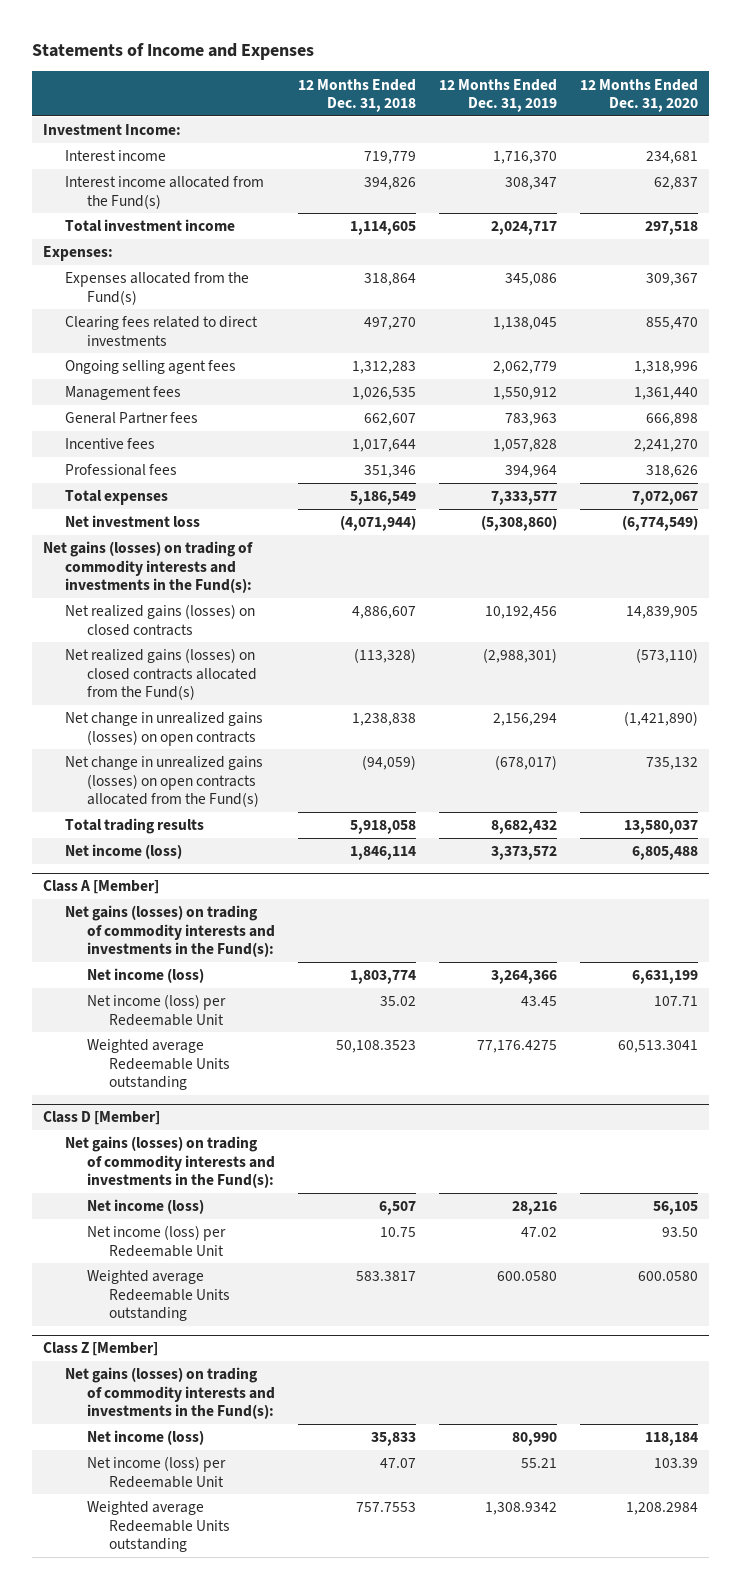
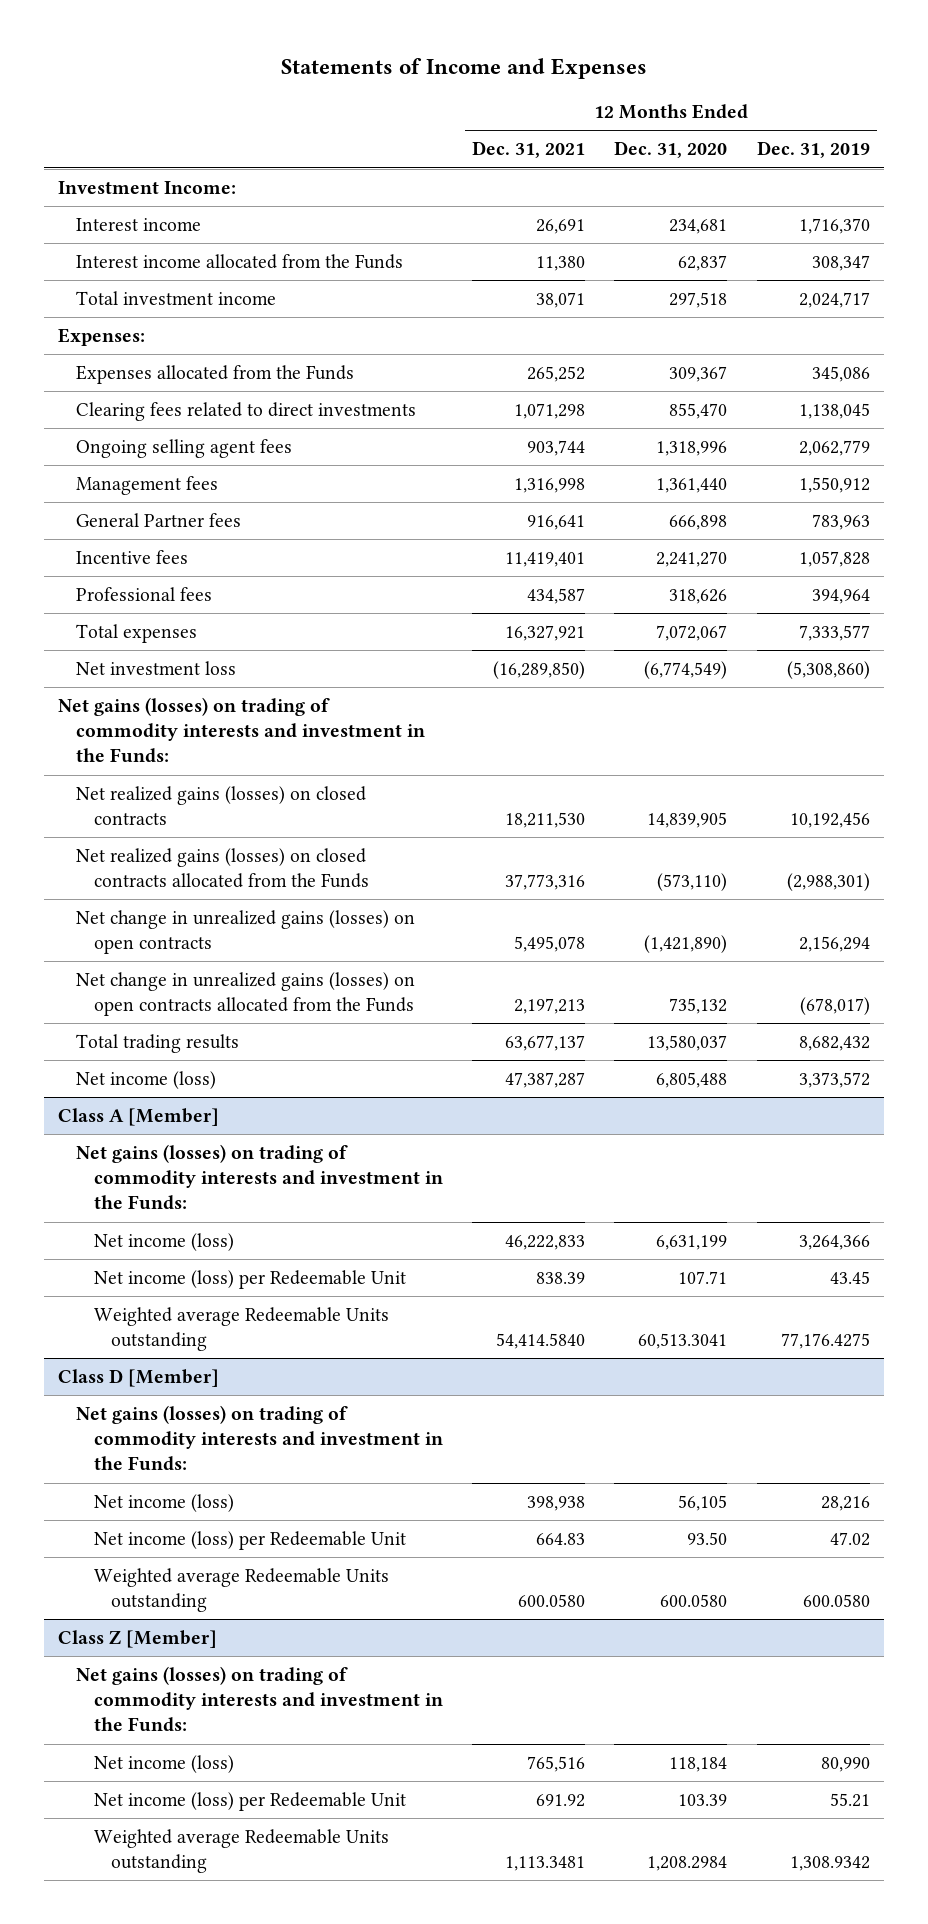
[297,78,416,113] 12 Months Ended Dec. 31, 2018 -> none
none -> [471,141,585,159] Dec. 31, 2021
[65,176,265,209] Interest income allocated from the Fund(s) -> [76,253,404,269] Interest income allocated from the Funds
[65,272,250,305] Expenses allocated from the Fund(s) -> [76,364,355,384] Expenses allocated from the Funds
[43,541,254,594] Net gains (losses) on trading of commodity interests and investments in the Fund(s): -> [58,696,426,764] Net gains (losses) on trading of commodity interests and investment in the Funds:
[65,648,257,701] Net realized gains (losses) on closed contracts allocated from the Fund(s) -> [76,847,369,889] Net realized gains (losses) on closed contracts allocated from the Funds
[65,756,264,808] Net change in unrealized gains (losses) on open contracts allocated from the Fund(s) -> [76,971,416,1017] Net change in unrealized gains (losses) on open contracts allocated from the Funds
[65,905,275,958] Net gains (losses) on trading of commodity interests and investments in the Fund(s): -> [76,1143,443,1211] Net gains (losses) on trading of commodity interests and investment in the Funds:
[65,1136,275,1189] Net gains (losses) on trading of commodity interests and investments in the Fund(s): -> [76,1404,443,1472] Net gains (losses) on trading of commodity interests and investment in the Funds:
[65,1367,275,1420] Net gains (losses) on trading of commodity interests and investments in the Fund(s): -> [76,1665,443,1733] Net gains (losses) on trading of commodity interests and investment in the Funds:

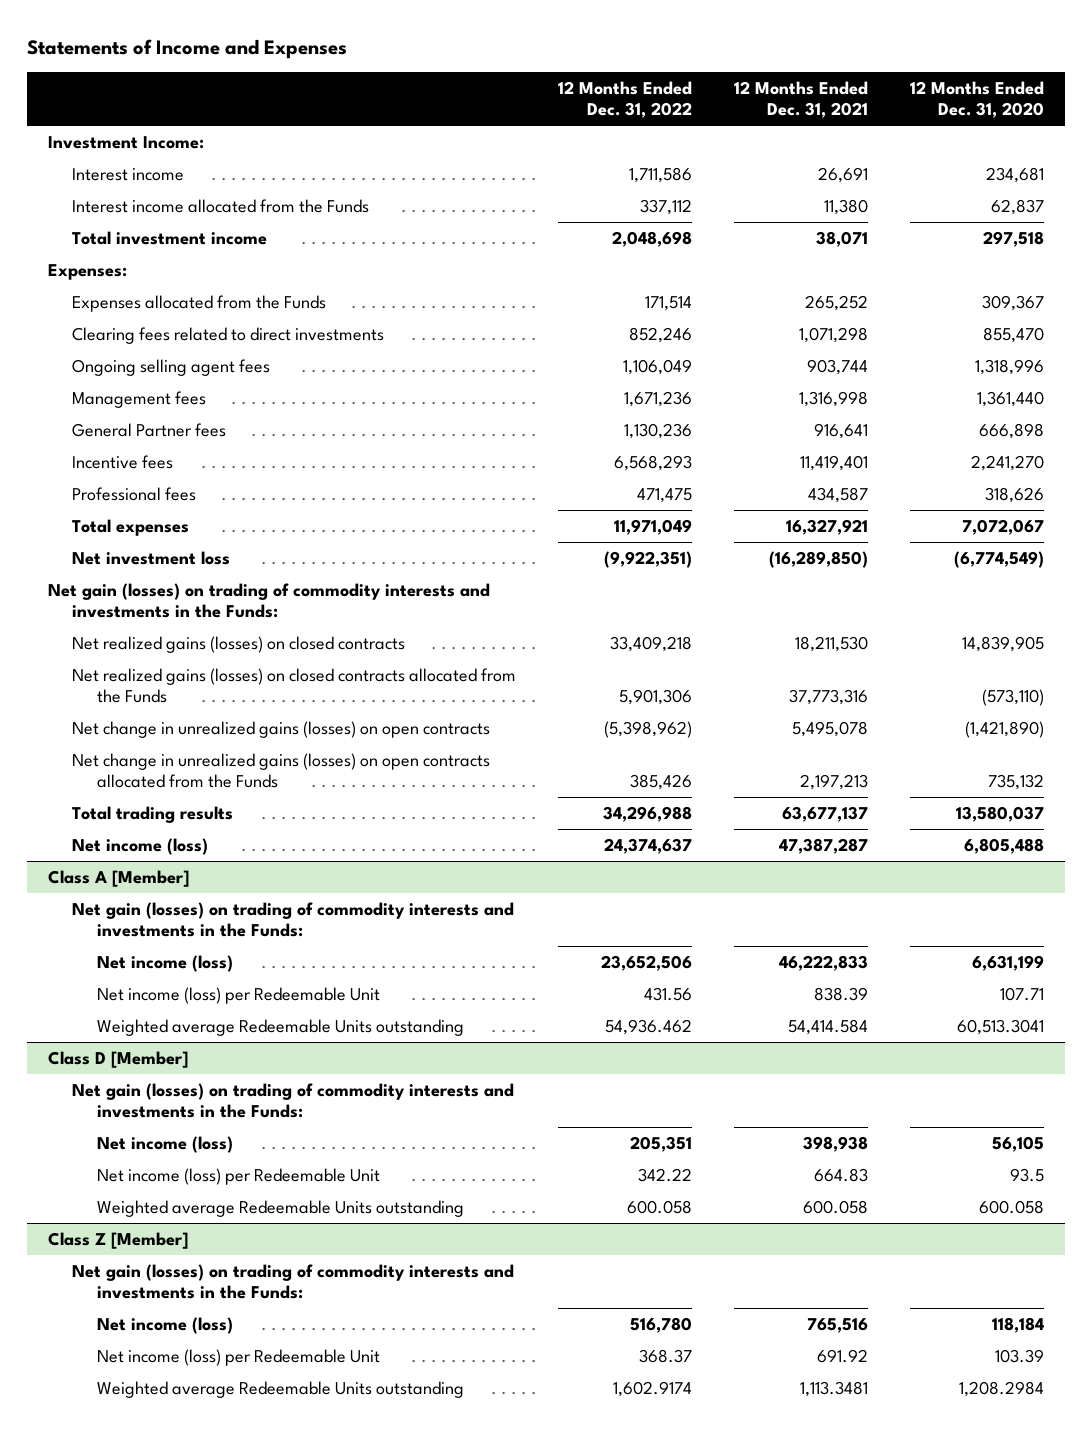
[756,141,870,159] Dec. 31, 2019 -> none
none -> [558,80,693,118] 12 Months Ended Dec. 31, 2022
[58,696,426,764] Net gains (losses) on trading of commodity interests and investment in the Funds: -> [47,582,490,618] Net gain (losses) on trading of commodity interests and investments in the Funds:
[76,1143,443,1211] Net gains (losses) on trading of commodity interests and investment in the Funds: -> [72,901,515,937] Net gain (losses) on trading of commodity interests and investments in the Funds:
[495,1333,585,1350] 54,414.5840 -> [788,1018,869,1035] 54,414.584
[76,1404,443,1472] Net gains (losses) on trading of commodity interests and investment in the Funds: -> [72,1082,515,1118] Net gain (losses) on trading of commodity interests and investments in the Funds:
[687,1531,728,1545] 93.50 -> [1009,1167,1044,1182] 93.5
[517,1594,585,1608] 600.0580 -> [803,1199,869,1214] 600.058
[660,1594,728,1608] 600.0580 -> [978,1199,1044,1214] 600.058
[76,1665,443,1733] Net gains (losses) on trading of commodity interests and investment in the Funds: -> [72,1263,515,1299] Net gain (losses) on trading of commodity interests and investments in the Funds:

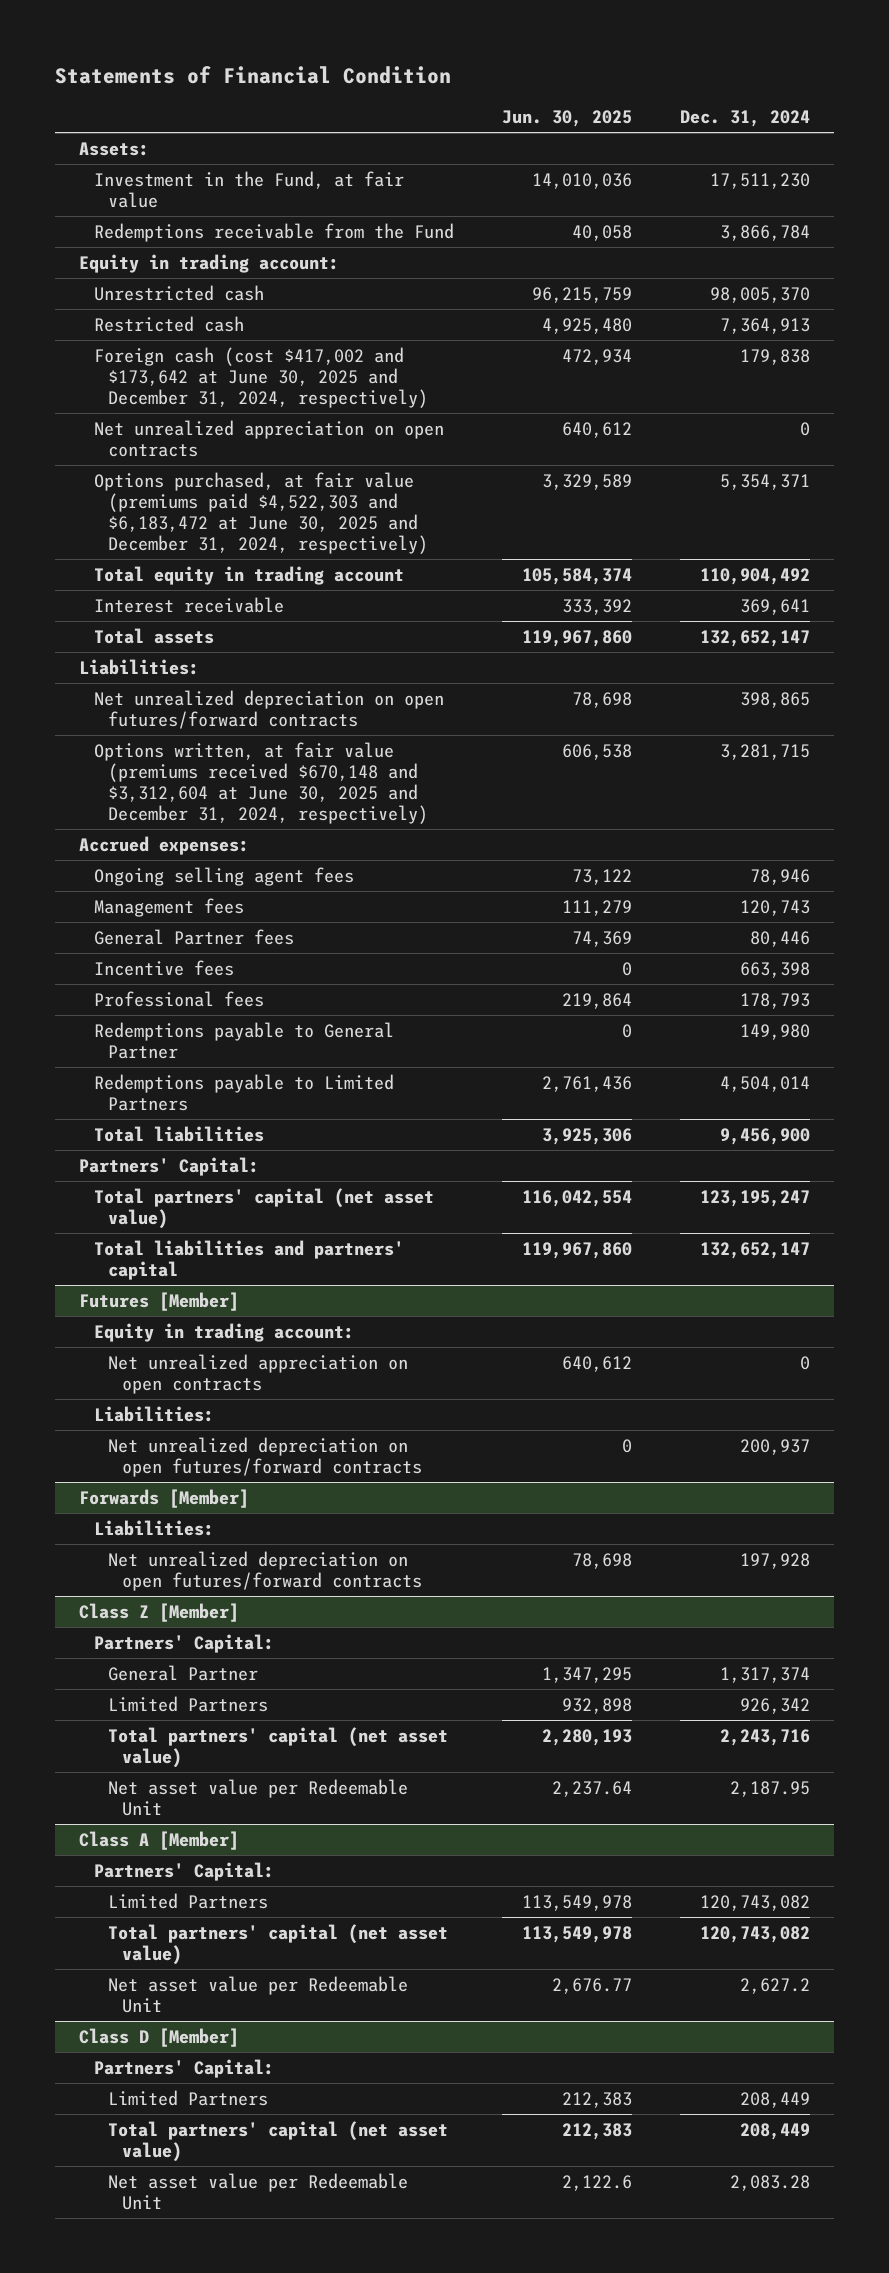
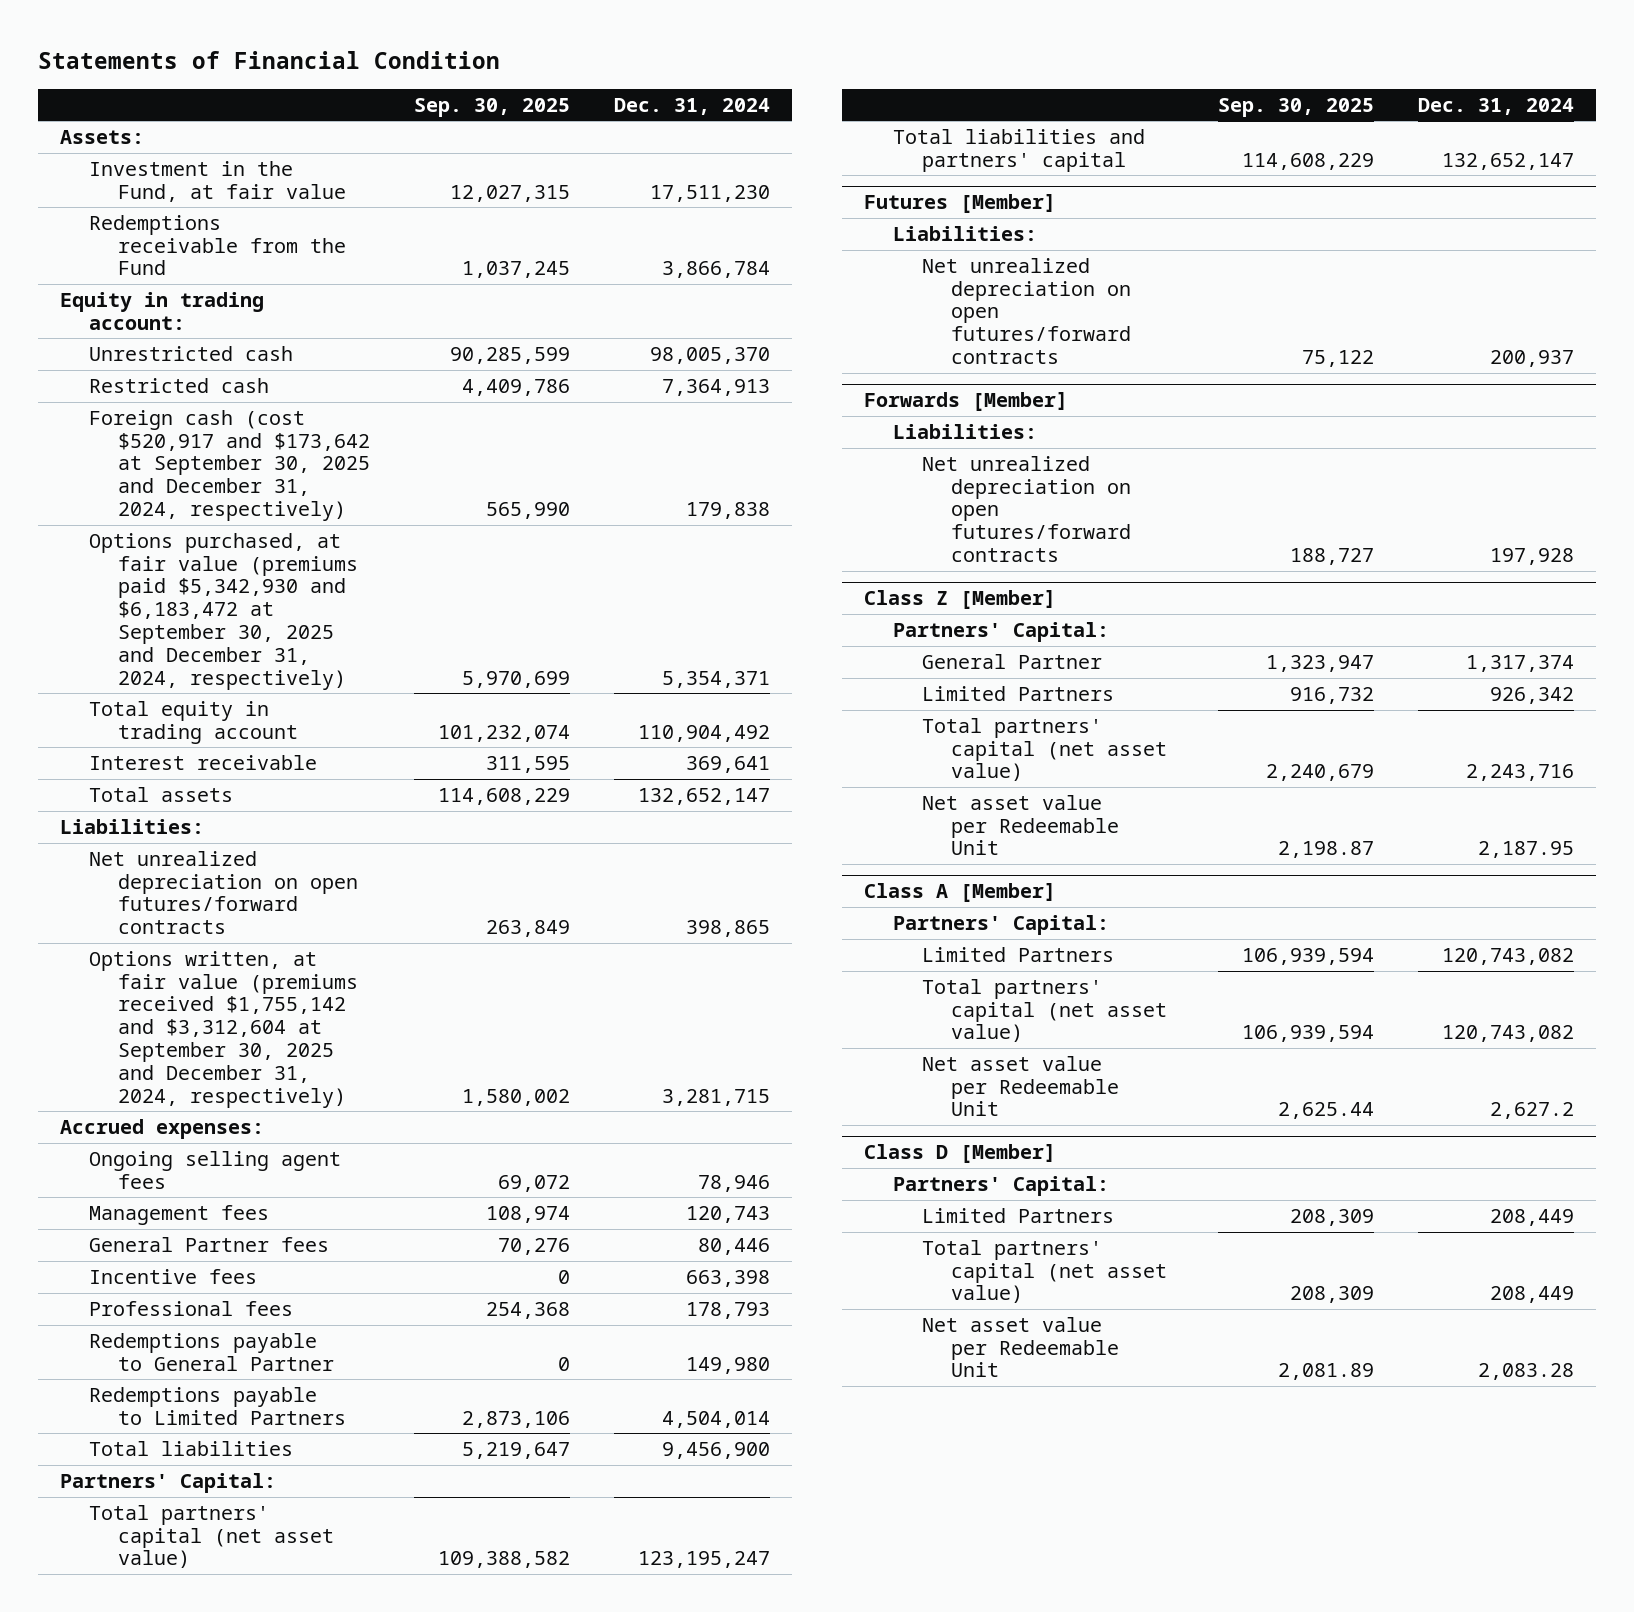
[501,110,632,128] Jun. 30, 2025 -> none
none -> [414,97,571,117] Sep. 30, 2025
[93,419,444,457] Net unrealized appreciation on open contracts -> none
[93,346,428,408] Foreign cash (cost $417,002 and $173,642 at June 30, 2025 and December 31, 2024, respectively) -> [89,409,371,522] Foreign cash (cost $520,917 and $173,642 at September 30, 2025 and December 31, 2024, respectively)
[93,471,428,554] Options purchased, at fair value (premiums paid $4,522,303 and $6,183,472 at June 30, 2025 and December 31, 2024, respectively) -> [89,532,359,690] Options purchased, at fair value (premiums paid $5,342,930 and $6,183,472 at September 30, 2025 and December 31, 2024, respectively)
[93,741,428,824] Options written, at fair value (premiums received $670,148 and $3,312,604 at June 30, 2025 and December 31, 2024, respectively) -> [89,950,359,1108] Options written, at fair value (premiums received $1,755,142 and $3,312,604 at September 30, 2025 and December 31, 2024, respectively)
[93,1322,354,1342] Equity in trading account: -> none
[107,1353,408,1394] Net unrealized appreciation on open contracts -> none

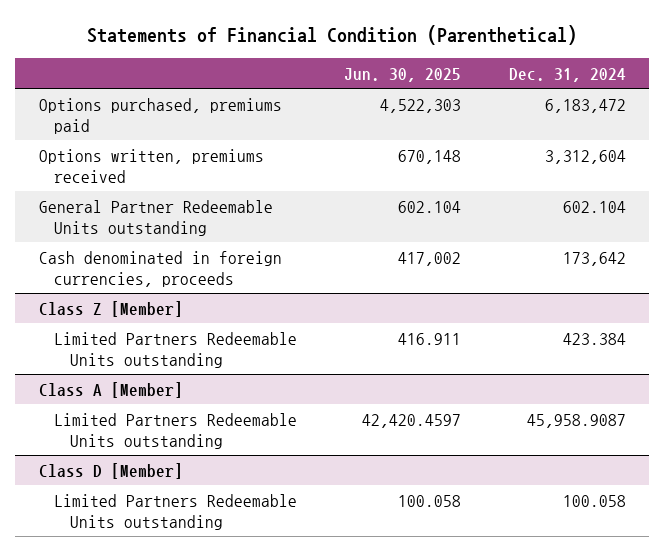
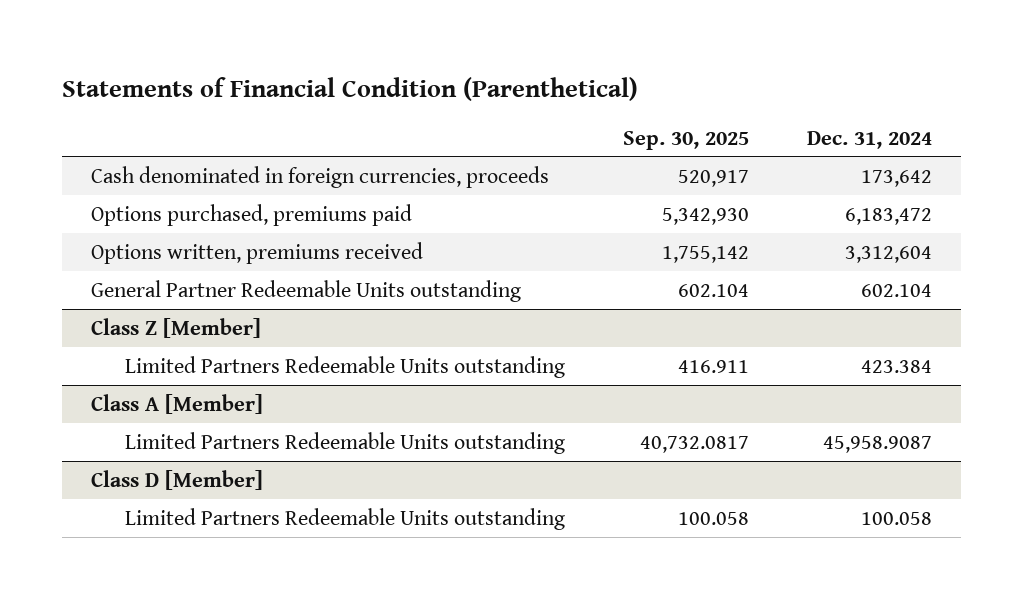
[344,67,462,82] Jun. 30, 2025 -> none
none -> [623,130,750,150] Sep. 30, 2025
[38,250,282,287] Cash denominated in foreign currencies, proceeds -> [91,165,550,188] Cash denominated in foreign currencies, proceeds

